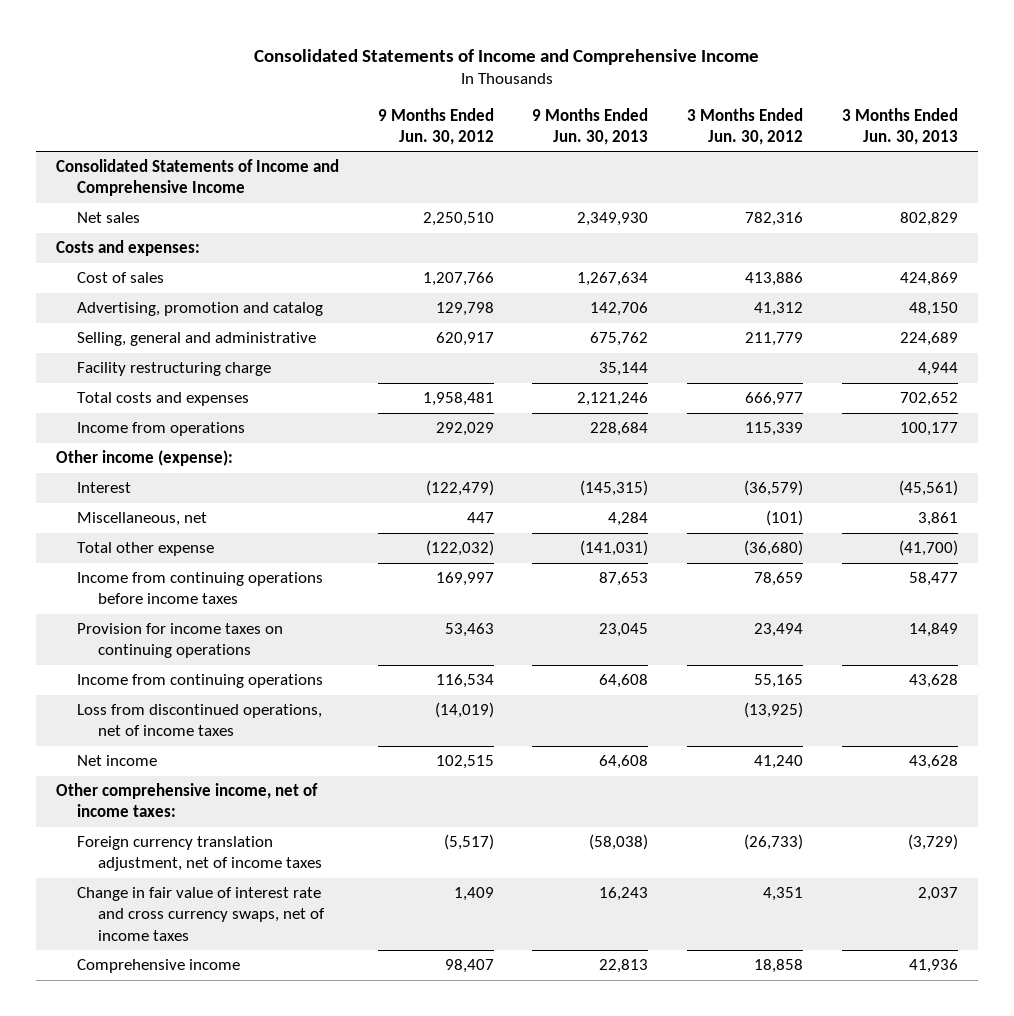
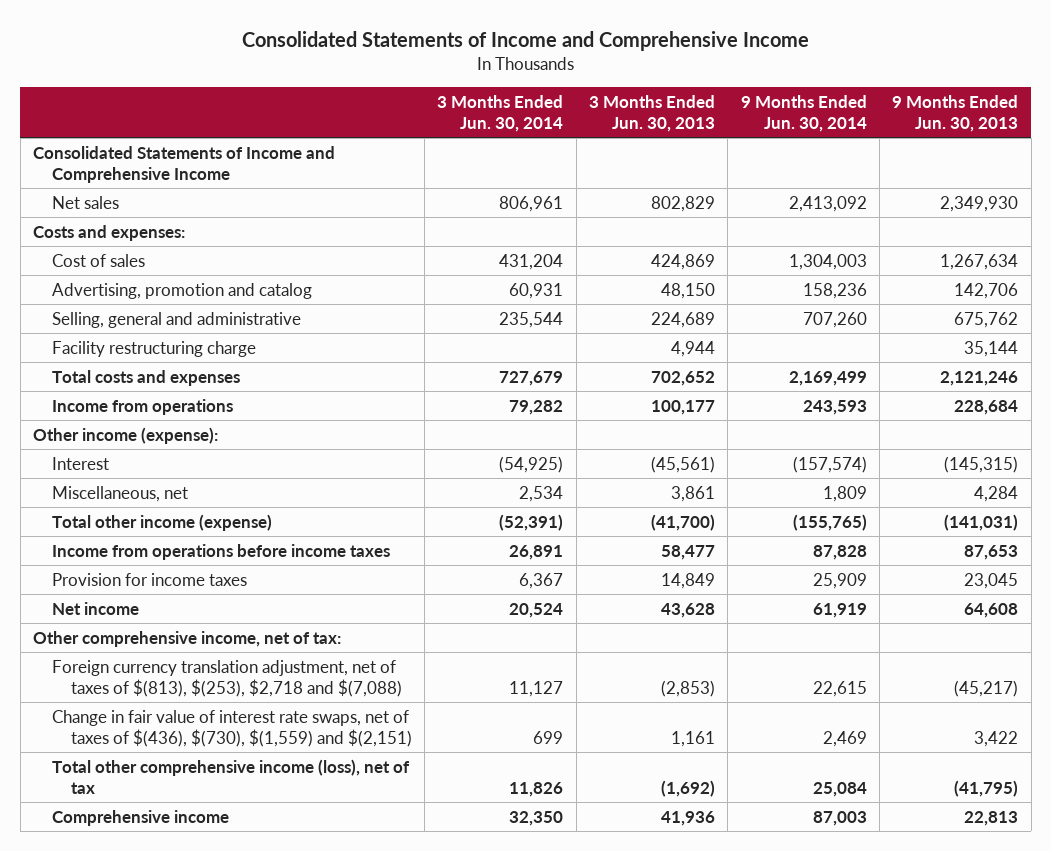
[377,107,494,146] 9 Months Ended Jun. 30, 2012 -> none
[687,107,804,146] 3 Months Ended Jun. 30, 2012 -> none
none -> [437,94,564,133] 3 Months Ended Jun. 30, 2014
none -> [740,94,867,133] 9 Months Ended Jun. 30, 2014
[76,674,323,689] Income from continuing operations -> none
[76,704,322,737] Loss from discontinued operations, net of income taxes -> none
[76,542,214,557] Total other expense -> [52,513,273,531] Total other income (expense)
[76,572,323,605] Income from continuing operations before income taxes -> [52,543,391,560] Income from operations before income taxes
[76,623,283,659] Provision for income taxes on continuing operations -> [52,572,248,586] Provision for income taxes
[55,783,318,818] Other comprehensive income, net of income taxes: -> [33,630,342,647] Other comprehensive income, net of tax:
[76,836,323,872] Foreign currency translation adjustment, net of income taxes -> [52,659,402,697] Foreign currency translation adjustment, net of taxes of $(813), $(253), $2,718 and $(7,088)
[589,834,649,851] (58,038) -> [954,679,1019,697] (45,217)
[908,834,959,851] (3,729) -> [660,679,715,697] (2,853)
[76,887,326,941] Change in fair value of interest rate and cross currency swaps, net of income taxes -> [52,709,412,747] Change in fair value of interest rate swaps, net of taxes of $(436), $(730), $(1,559) and $(2,151)
[599,887,649,902] 16,243 -> [974,730,1019,747] 3,422
[918,887,959,902] 2,037 -> [670,730,715,747] 1,161
none -> [52,758,411,794] Total other comprehensive income (loss), net of tax

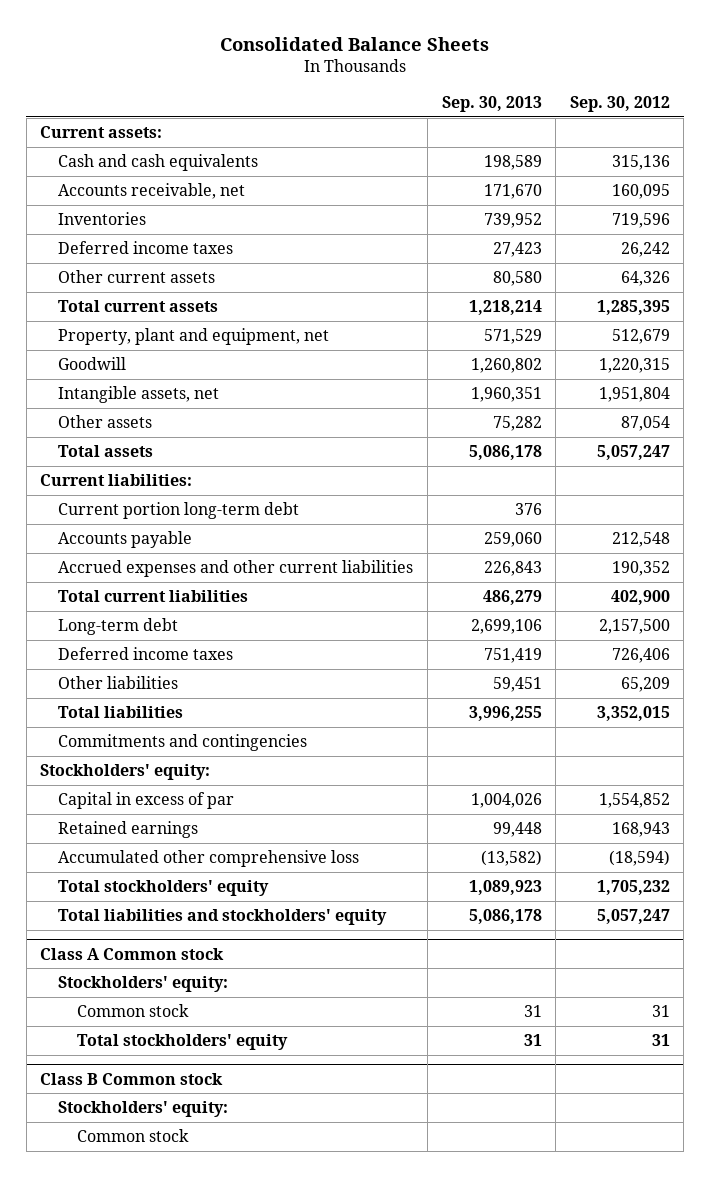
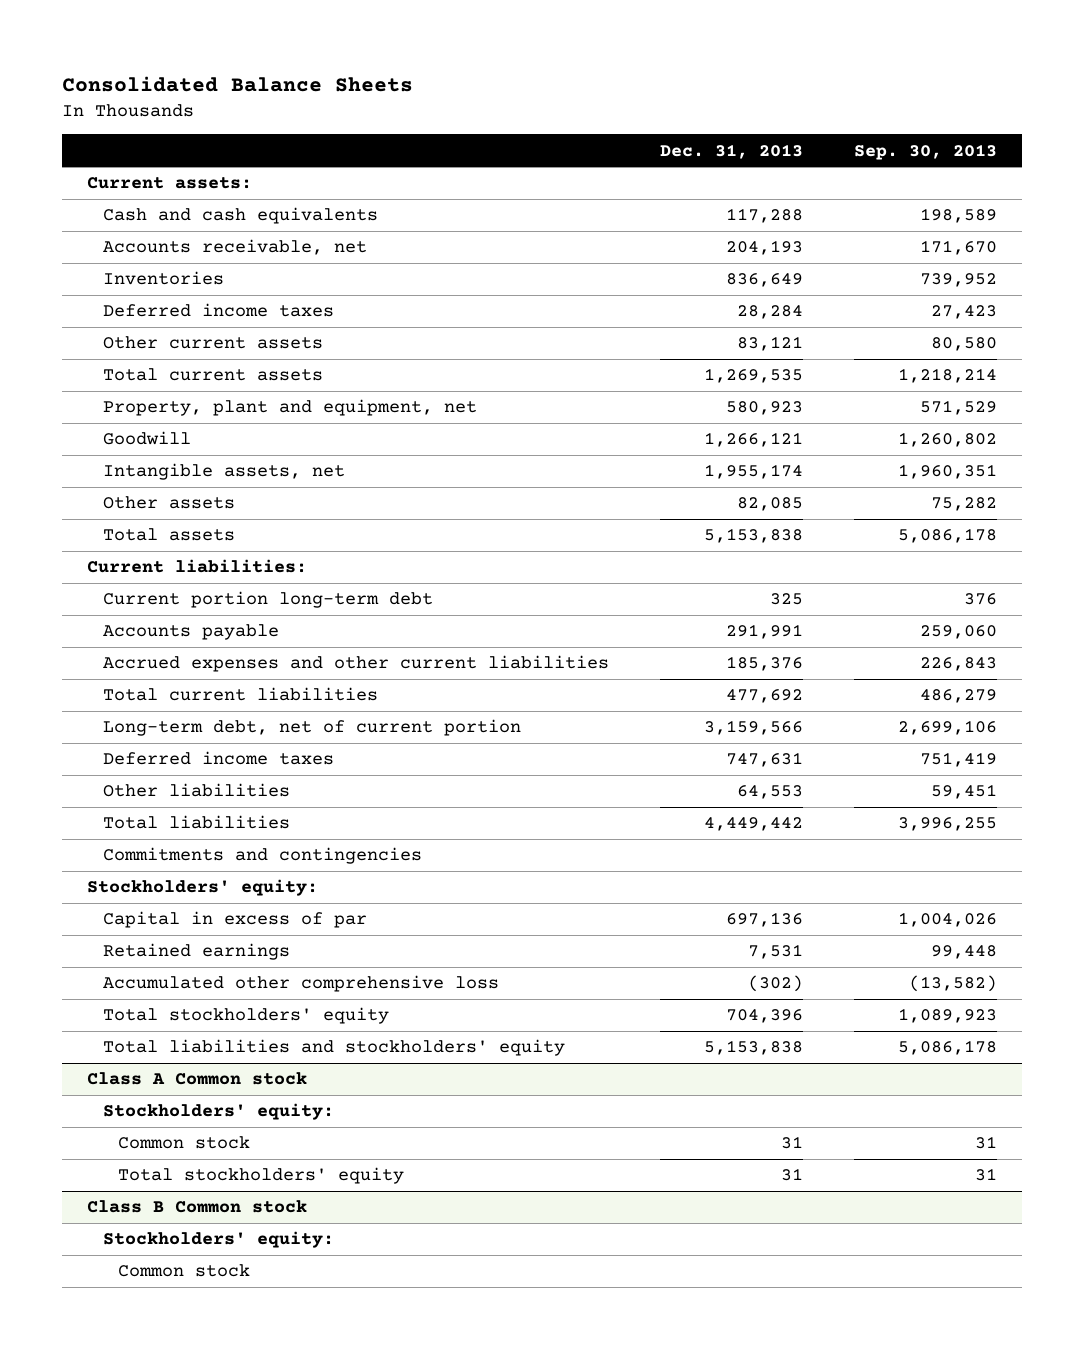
[569,96,670,113] Sep. 30, 2012 -> none
none -> [659,143,803,159] Dec. 31, 2013
[58,618,179,636] Long-term debt -> [102,719,521,737] Long-term debt, net of current portion

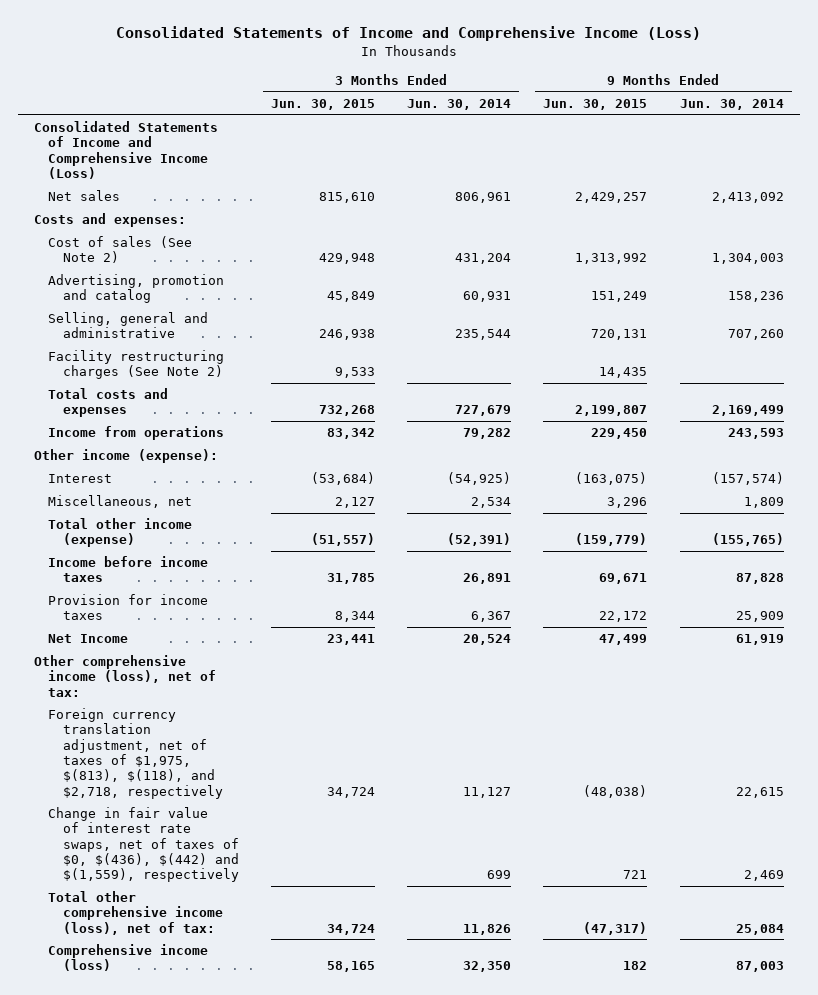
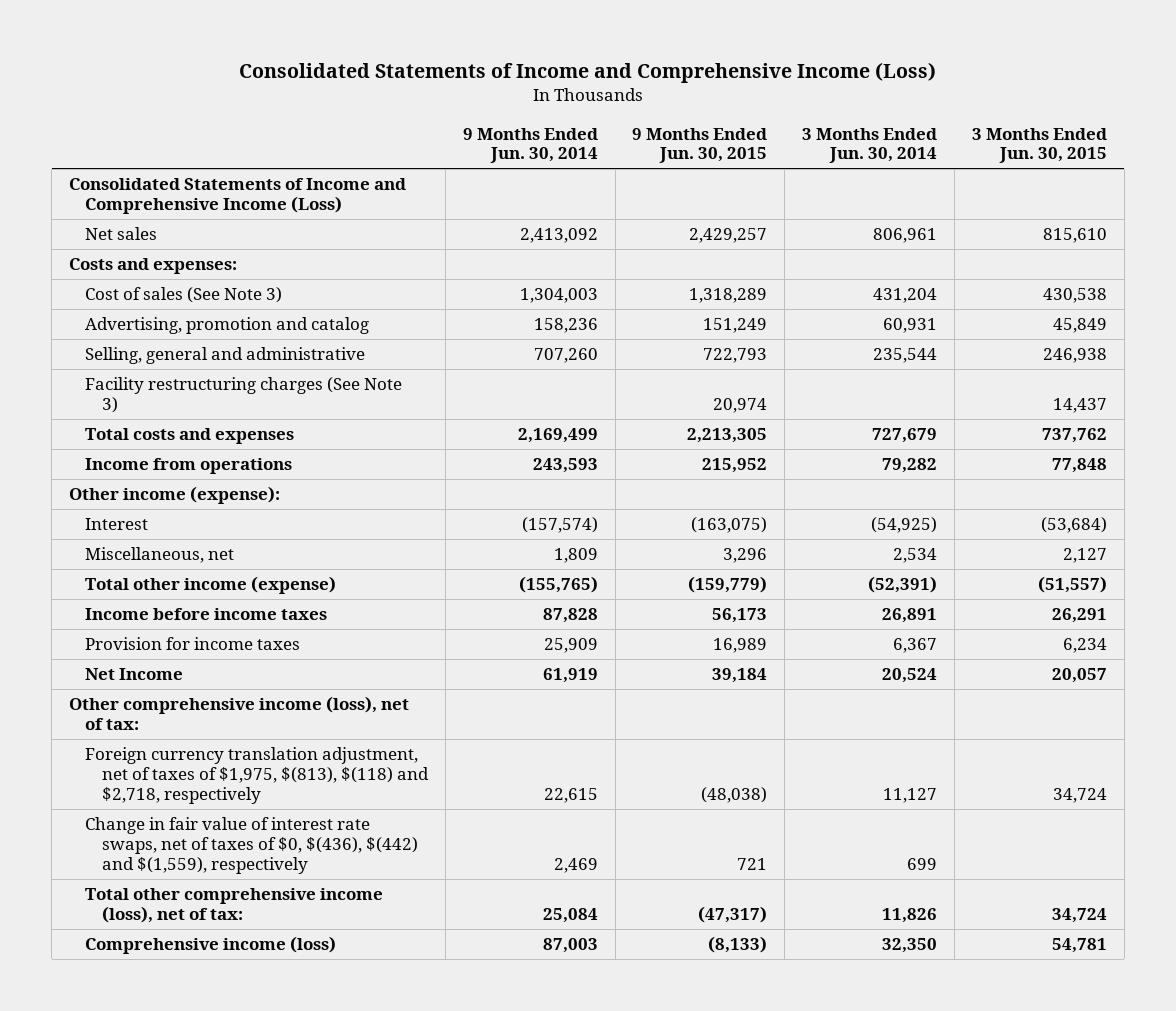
[48,236,193,264] Cost of sales (See Note 2) -> [85,287,283,304] Cost of sales (See Note 3)
[318,253,375,265] 429,948 -> [1042,288,1107,304] 430,538
[575,253,648,265] 1,313,992 -> [689,288,768,304] 1,318,289
[591,329,648,341] 720,131 -> [703,348,768,364] 722,793
[48,350,225,380] Facility restructuring charges (See Note 2) -> [85,377,403,414] Facility restructuring charges (See Note 3)
[334,367,375,379] 9,533 -> [1052,398,1107,414] 14,437
[599,367,648,379] 14,435 -> [713,398,768,414] 20,974
[318,405,375,417] 732,268 -> [1041,428,1107,444] 737,762
[575,405,648,417] 2,199,807 -> [687,428,768,444] 2,213,305
[326,428,375,440] 83,342 -> [1051,458,1107,474] 77,848
[591,428,648,440] 229,450 -> [702,458,768,474] 215,952
[326,573,375,585] 31,785 -> [1051,608,1107,624] 26,291
[599,573,648,585] 69,671 -> [712,608,768,624] 56,173
[334,611,375,623] 8,344 -> [1062,638,1107,654] 6,234
[599,611,648,623] 22,172 -> [713,638,768,654] 16,989
[326,634,375,646] 23,441 -> [1051,668,1107,684] 20,057
[599,634,648,646] 47,499 -> [712,668,768,684] 39,184
[48,708,223,799] Foreign currency translation adjustment, net of taxes of $1,975, $(813), $(118), and $2,718, respectively -> [85,747,430,805] Foreign currency translation adjustment, net of taxes of $1,975, $(813), $(118) and $2,718, respectively
[326,961,375,973] 58,165 -> [1051,938,1107,954] 54,781
[623,961,648,971] 182 -> [708,936,768,954] (8,133)

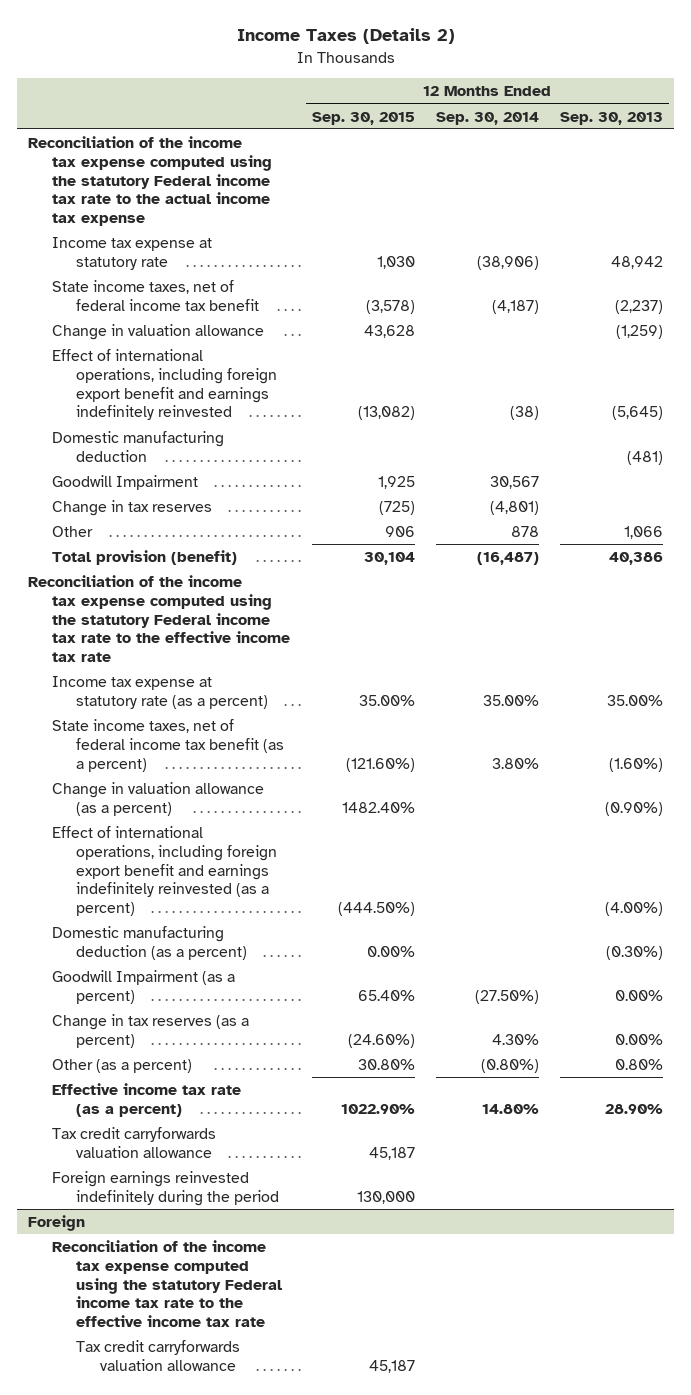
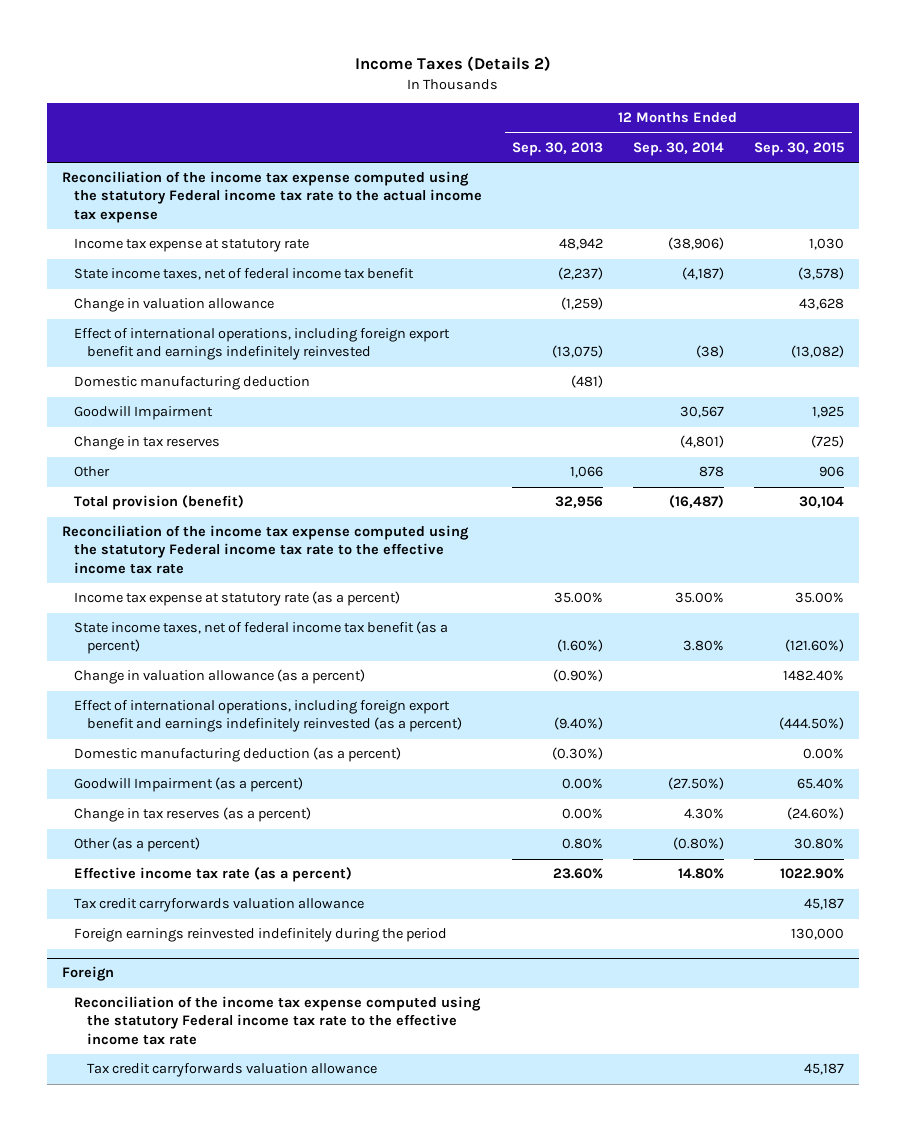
[612,406,664,421] (5,645) -> [552,345,604,359] (13,075)
[609,552,664,566] 40,386 -> [555,496,604,509] 32,956
[605,902,664,917] (4.00%) -> [554,717,604,731] (9.40%)
[605,1103,664,1114] 28.90% -> [553,868,604,880] 23.60%

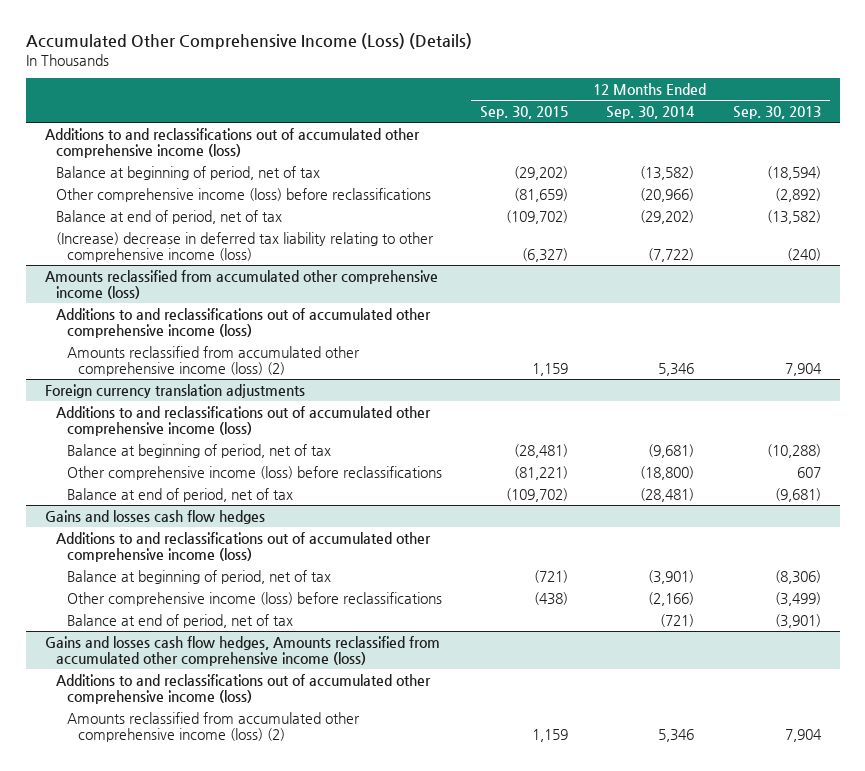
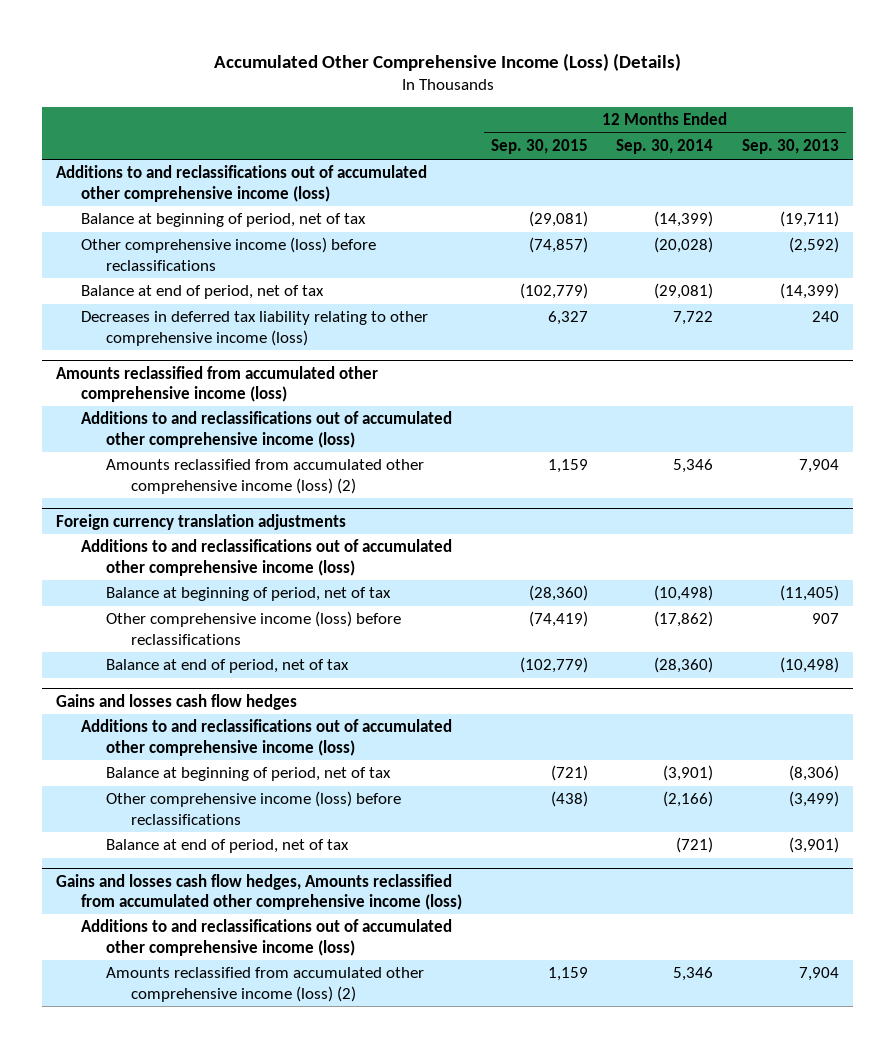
[514,165,569,180] (29,202) -> [528,211,588,228] (29,081)
[640,165,695,180] (13,582) -> [654,211,714,228] (14,399)
[766,165,821,180] (18,594) -> [779,211,839,228] (19,711)
[514,187,569,202] (81,659) -> [528,237,588,254] (74,857)
[640,187,695,202] (20,966) -> [654,237,714,254] (20,028)
[774,187,821,202] (2,892) -> [788,237,839,254] (2,592)
[506,209,569,224] (109,702) -> [519,283,588,300] (102,779)
[640,209,695,224] (29,202) -> [654,283,714,300] (29,081)
[766,209,821,224] (13,582) -> [779,283,839,300] (14,399)
[55,231,434,263] (Increase) decrease in deferred tax liability relating to other comprehensive income (loss) -> [81,311,429,346] Decreases in deferred tax liability relating to other comprehensive income (loss)
[522,248,569,263] (6,327) -> [547,311,588,326] 6,327
[648,248,695,263] (7,722) -> [673,311,714,326] 7,722
[786,248,821,262] (240) -> [811,311,839,323] 240
[514,443,569,458] (28,481) -> [528,585,588,602] (28,360)
[648,443,695,458] (9,681) -> [654,585,714,602] (10,498)
[766,443,821,458] (10,288) -> [779,585,839,602] (11,405)
[514,465,569,480] (81,221) -> [528,611,588,628] (74,419)
[640,465,695,480] (18,800) -> [654,611,714,628] (17,862)
[796,466,821,478] 607 -> [811,613,839,625] 907
[506,487,569,502] (109,702) -> [519,657,588,674] (102,779)
[640,487,695,502] (28,481) -> [654,657,714,674] (28,360)
[774,487,821,502] (9,681) -> [779,657,839,674] (10,498)

